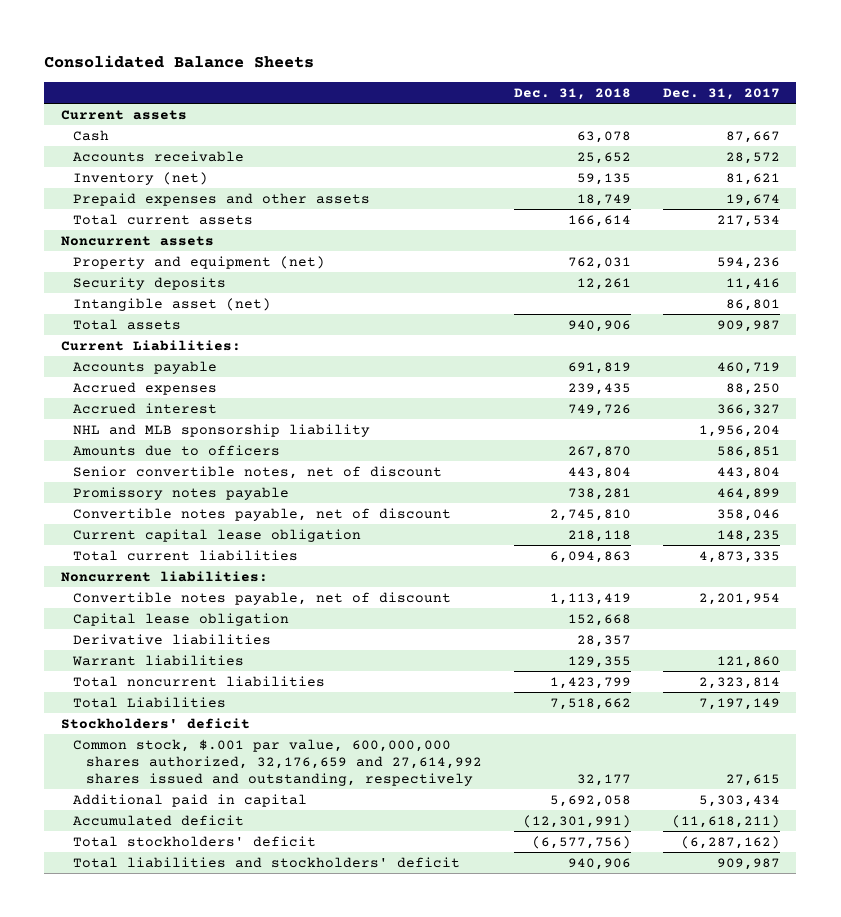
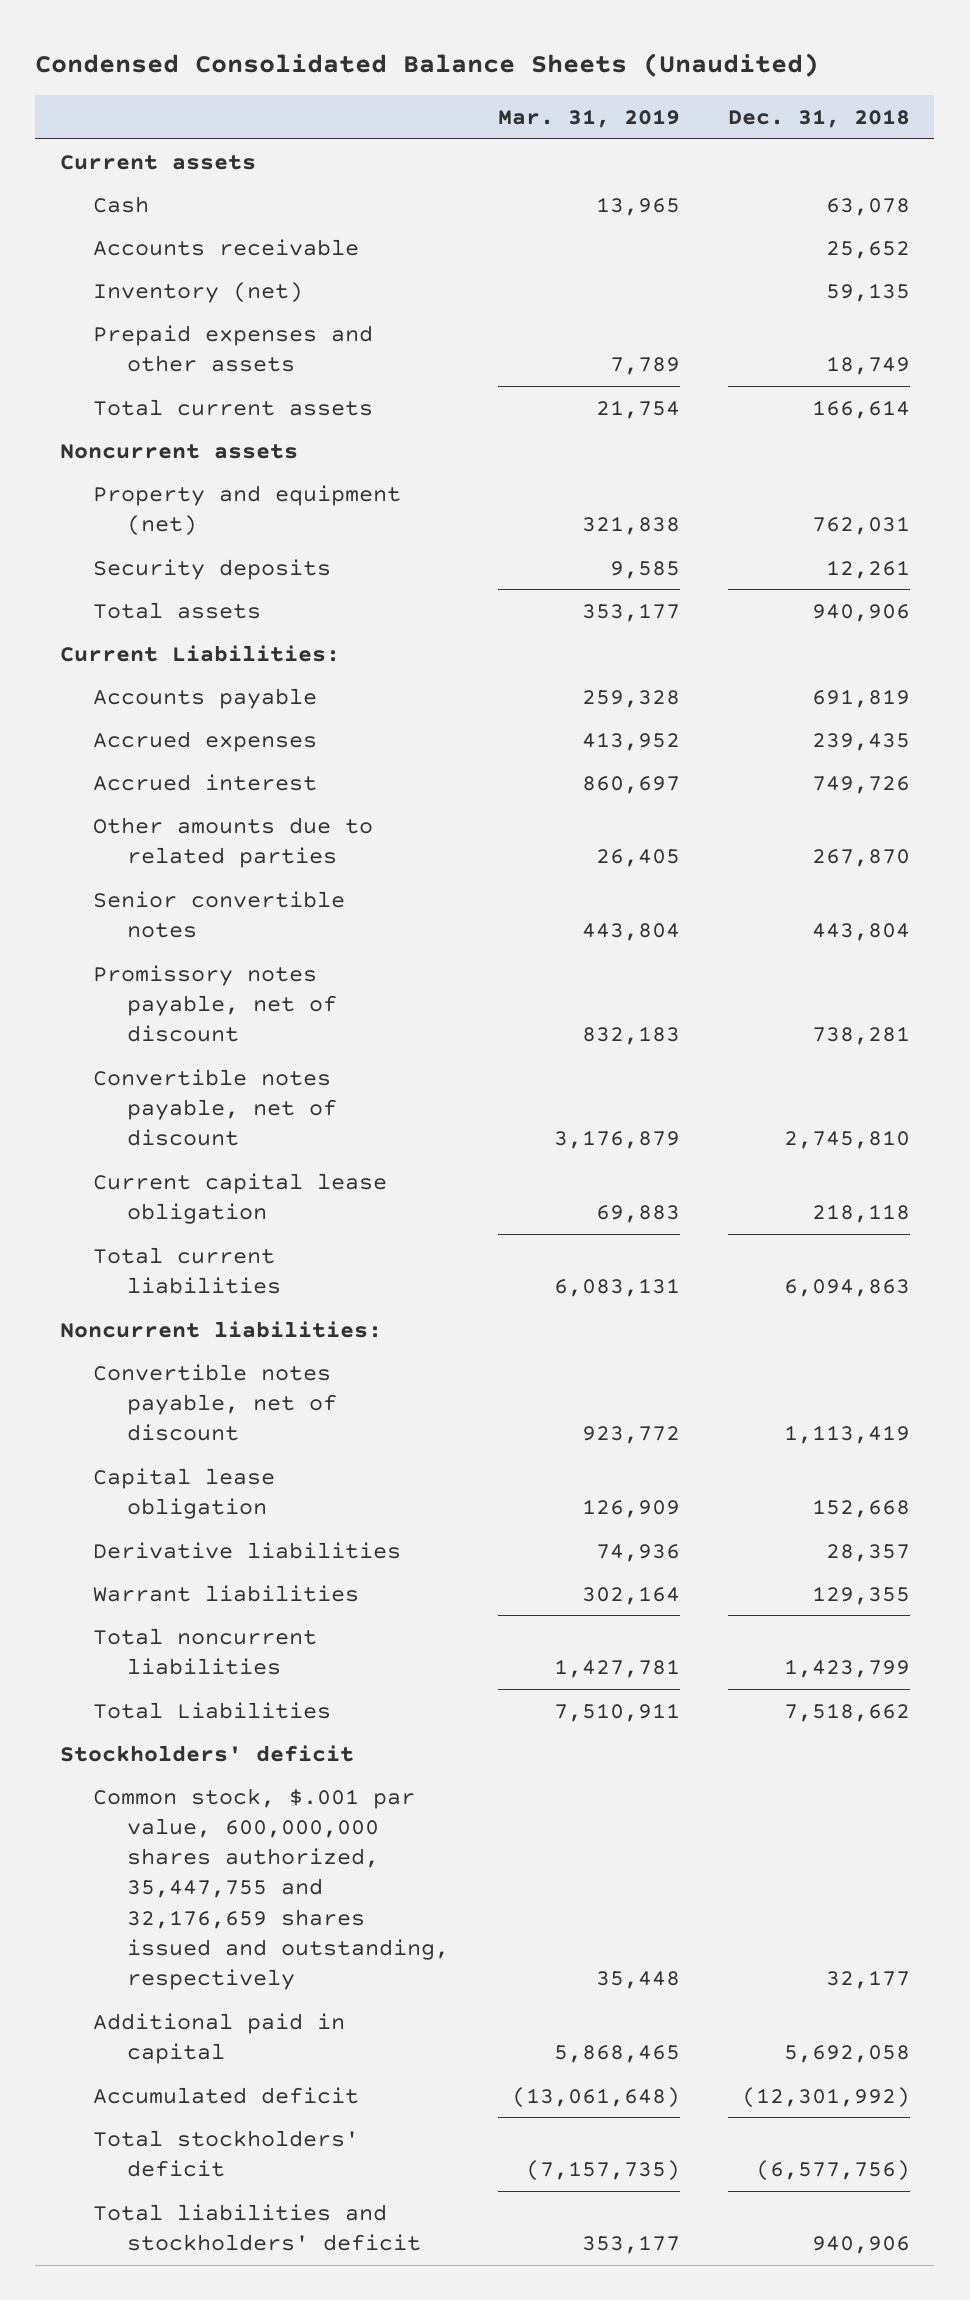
[44,55,315,69] Consolidated Balance Sheets -> [35,52,820,77] Condensed Consolidated Balance Sheets (Unaudited)
[663,87,781,100] Dec. 31, 2017 -> none
none -> [497,108,680,128] Mar. 31, 2019
[73,297,272,311] Intangible asset (net) -> none
[73,423,371,437] NHL and MLB sponsorship liability -> none
[73,444,281,456] Amounts due to officers -> [93,816,374,868] Other amounts due to related parties
[73,465,443,479] Senior convertible notes, net of discount -> [93,890,346,938] Senior convertible notes
[73,486,290,500] Promissory notes payable -> [93,964,337,1043] Promissory notes payable, net of discount
[73,738,482,787] Common stock, $.001 par value, 600,000,000 shares authorized, 32,176,659 and 27,614,992 shares issued and outstanding, respectively -> [93,1787,449,1991] Common stock, $.001 par value, 600,000,000 shares authorized, 35,447,755 and 32,176,659 shares issued and outstanding, respectively
[522,814,631,828] (12,301,991) -> [742,2086,911,2108] (12,301,992)

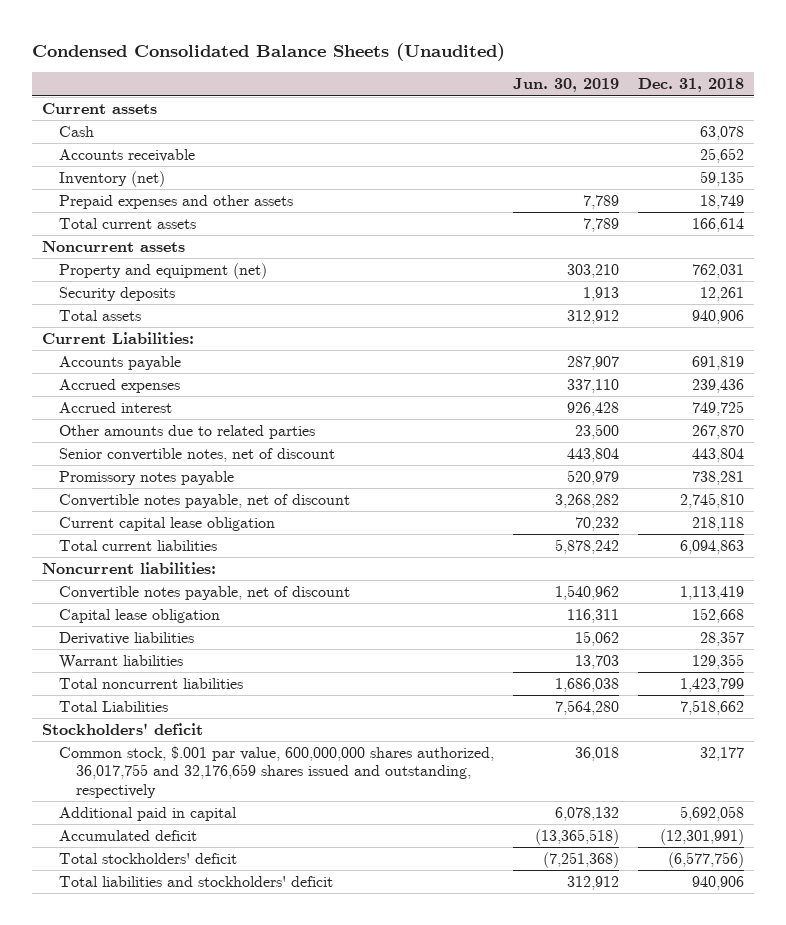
[497,108,680,128] Mar. 31, 2019 -> none
none -> [512,78,619,93] Jun. 30, 2019
[812,732,911,751] 239,435 -> [692,379,745,394] 239,436
[812,775,911,794] 749,726 -> [692,401,745,417] 749,725
[93,890,346,938] Senior convertible notes -> [58,448,335,463] Senior convertible notes, net of discount
[93,964,337,1043] Promissory notes payable, net of discount -> [58,471,234,486] Promissory notes payable
[93,1787,449,1991] Common stock, $.001 par value, 600,000,000 shares authorized, 35,447,755 and 32,176,659 shares issued and outstanding, respectively -> [58,746,494,798] Common stock, $.001 par value, 600,000,000 shares authorized, 36,017,755 and 32,176,659 shares issued and outstanding, respectively
[742,2086,911,2108] (12,301,992) -> [660,829,745,846] (12,301,991)

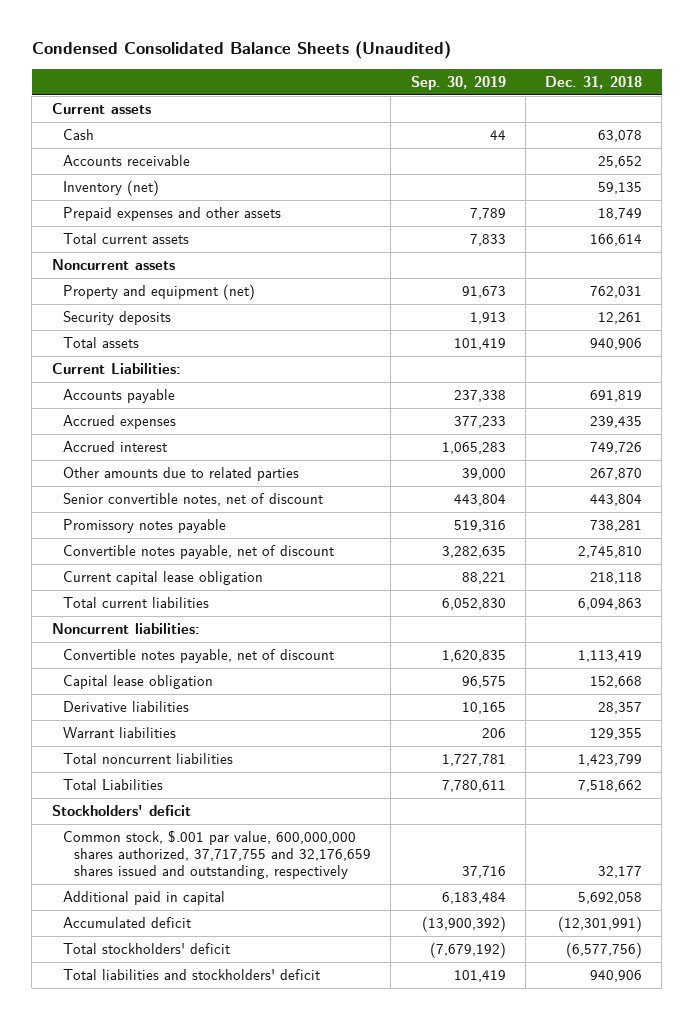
[512,78,619,93] Jun. 30, 2019 -> none
none -> [410,75,506,90] Sep. 30, 2019
[692,379,745,394] 239,436 -> [590,415,643,428] 239,435
[692,401,745,417] 749,725 -> [590,441,643,454] 749,726
[58,746,494,798] Common stock, $.001 par value, 600,000,000 shares authorized, 36,017,755 and 32,176,659 shares issued and outstanding, respectively -> [62,829,371,880] Common stock, $.001 par value, 600,000,000 shares authorized, 37,717,755 and 32,176,659 shares issued and outstanding, respectively

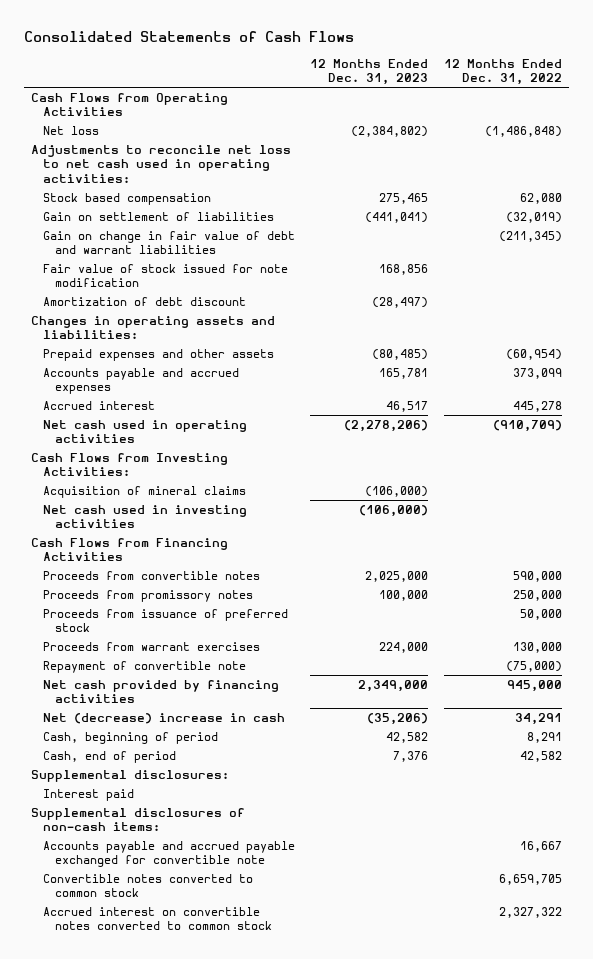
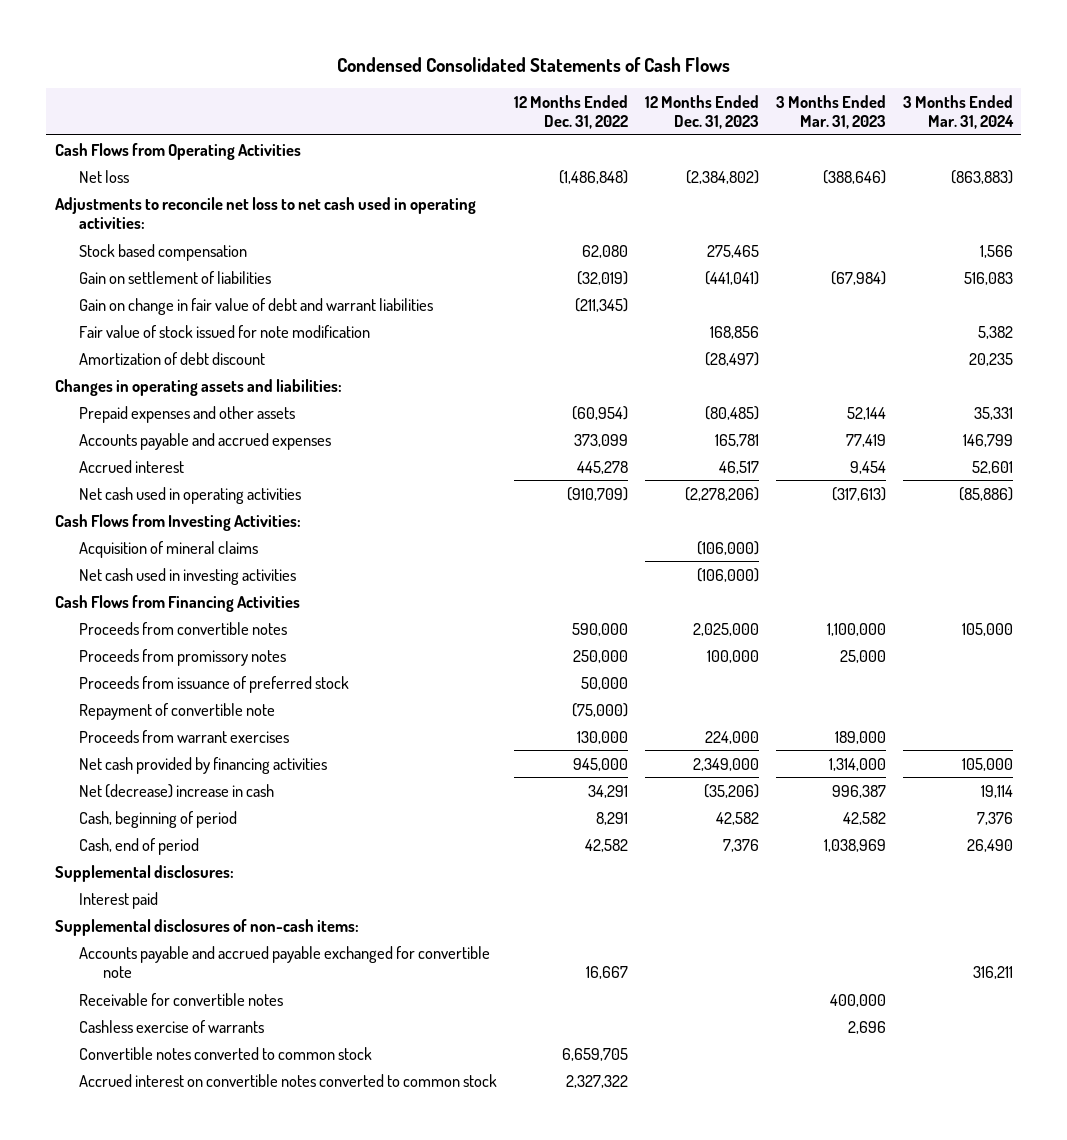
[23,31,354,43] Consolidated Statements of Cash Flows -> [336,56,730,72] Condensed Consolidated Statements of Cash Flows
none -> [775,94,886,130] 3 Months Ended Mar. 31, 2023
none -> [902,94,1014,130] 3 Months Ended Mar. 31, 2024
[43,641,261,651] Proceeds from warrant exercises -> [78,729,289,743] Proceeds from warrant exercises
none -> [78,992,283,1006] Receivable for convertible notes
none -> [78,1019,264,1033] Cashless exercise of warrants

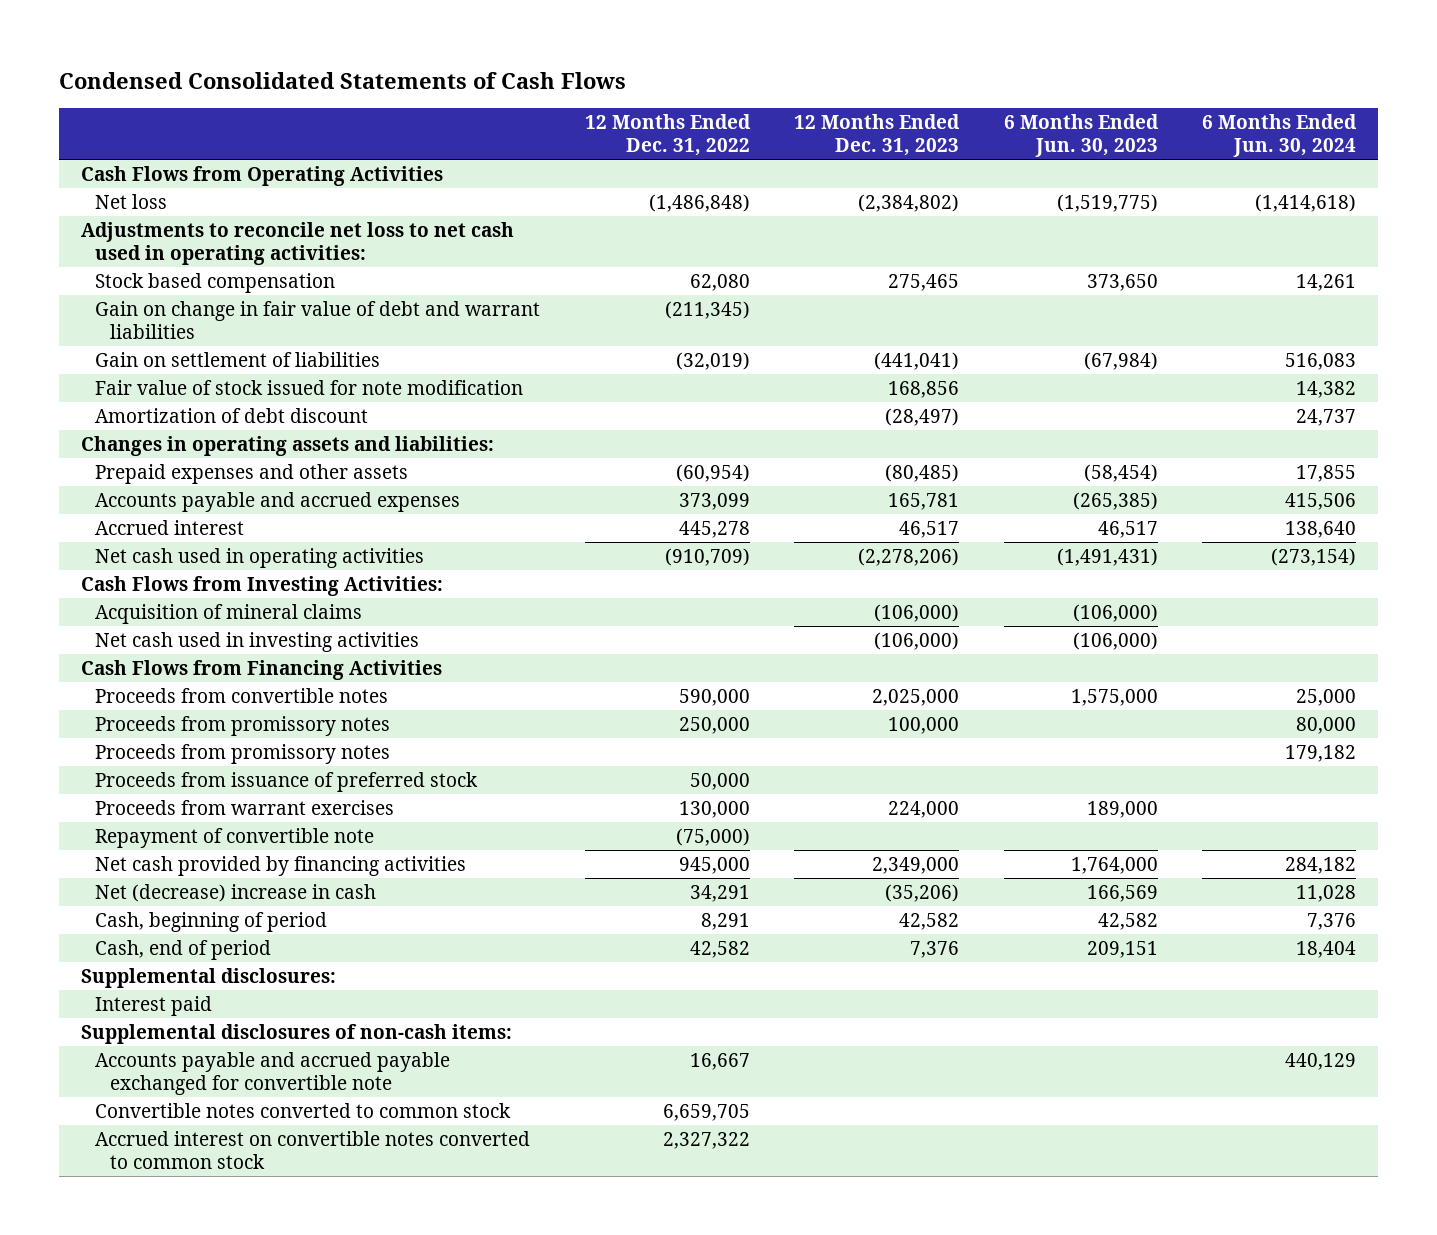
[775,94,886,130] 3 Months Ended Mar. 31, 2023 -> none
[902,94,1014,130] 3 Months Ended Mar. 31, 2024 -> none
none -> [1003,113,1159,157] 6 Months Ended Jun. 30, 2023
none -> [1202,113,1358,157] 6 Months Ended Jun. 30, 2024
[78,270,271,284] Gain on settlement of liabilities -> [95,351,381,367] Gain on settlement of liabilities
none -> [95,743,391,764] Proceeds from promissory notes
[78,702,275,720] Repayment of convertible note -> [95,827,375,848] Repayment of convertible note
[78,992,283,1006] Receivable for convertible notes -> none
[78,1019,264,1033] Cashless exercise of warrants -> none

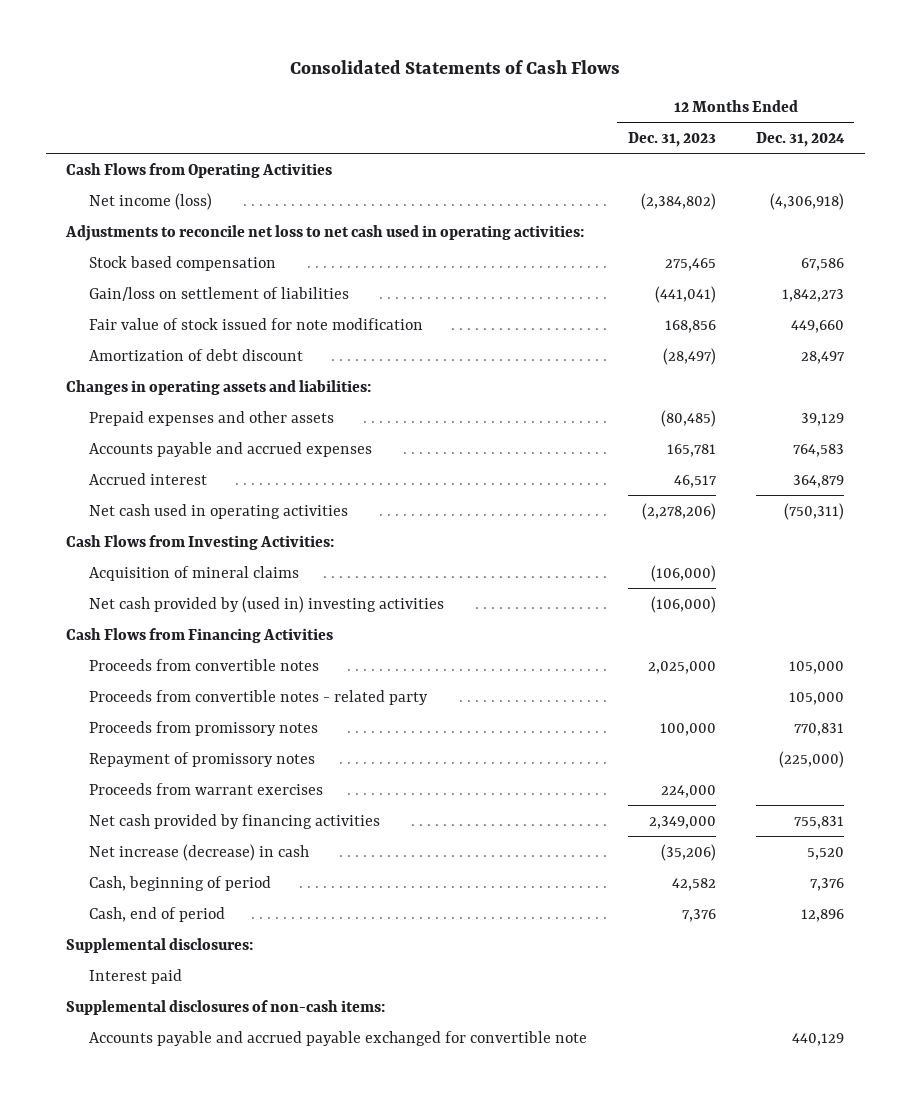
[59,71,627,89] Condensed Consolidated Statements of Cash Flows -> [290,59,621,74] Consolidated Statements of Cash Flows
[584,113,751,156] 12 Months Ended Dec. 31, 2022 -> none
[1003,113,1159,157] 6 Months Ended Jun. 30, 2023 -> none
[1202,113,1358,157] 6 Months Ended Jun. 30, 2024 -> none
none -> [756,132,846,148] Dec. 31, 2024
[95,193,168,209] Net loss -> [88,192,212,210] Net income (loss)
[95,300,541,340] Gain on change in fair value of debt and warrant liabilities -> none
[95,351,381,367] Gain on settlement of liabilities -> [88,286,349,301] Gain/loss on settlement of liabilities
[95,631,420,652] Net cash used in investing activities -> [88,595,444,613] Net cash provided by (used in) investing activities
none -> [88,689,428,705] Proceeds from convertible notes - related party
[95,743,391,764] Proceeds from promissory notes -> none
[95,771,479,792] Proceeds from issuance of preferred stock -> none
none -> [88,751,315,767] Repayment of promissory notes
[95,827,375,848] Repayment of convertible note -> none
[95,883,377,902] Net (decrease) increase in cash -> [88,843,309,861] Net increase (decrease) in cash
[95,1102,512,1118] Convertible notes converted to common stock -> none
[95,1130,531,1170] Accrued interest on convertible notes converted to common stock -> none

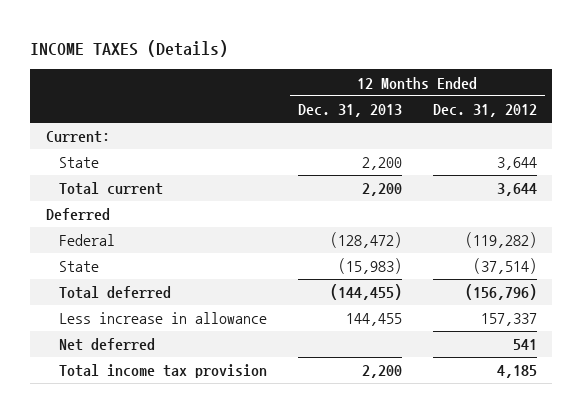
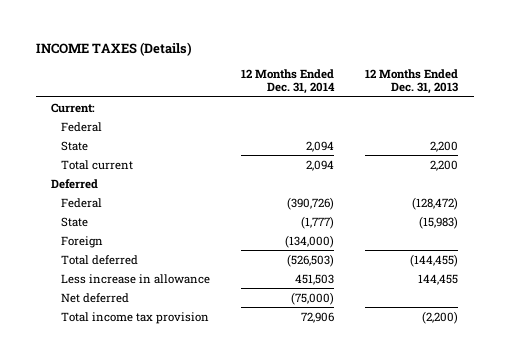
[432,103,537,117] Dec. 31, 2012 -> none
none -> [240,69,335,95] 12 Months Ended Dec. 31, 2014
none -> [60,121,102,132] Federal
none -> [60,235,103,248] Foreign
[362,365,403,379] 2,200 -> [421,310,458,324] (2,200)

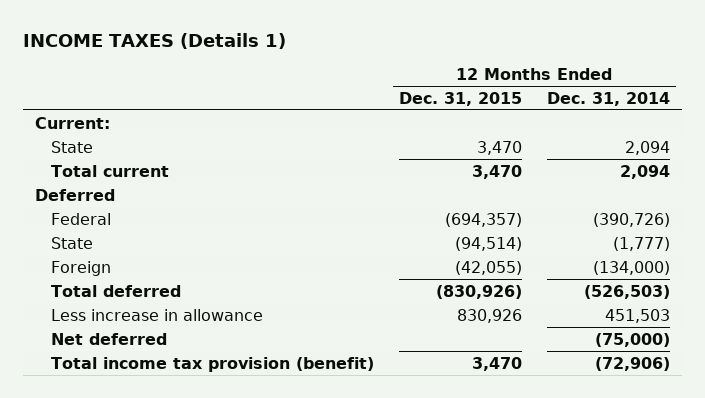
[35,42,192,57] INCOME TAXES (Details) -> [22,32,286,49] INCOME TAXES (Details 1)
[364,69,458,95] 12 Months Ended Dec. 31, 2013 -> none
none -> [399,91,523,106] Dec. 31, 2015
[60,121,102,132] Federal -> none
[60,311,209,324] Total income tax provision -> [51,356,375,372] Total income tax provision (benefit)
[300,311,334,323] 72,906 -> [594,356,670,371] (72,906)

